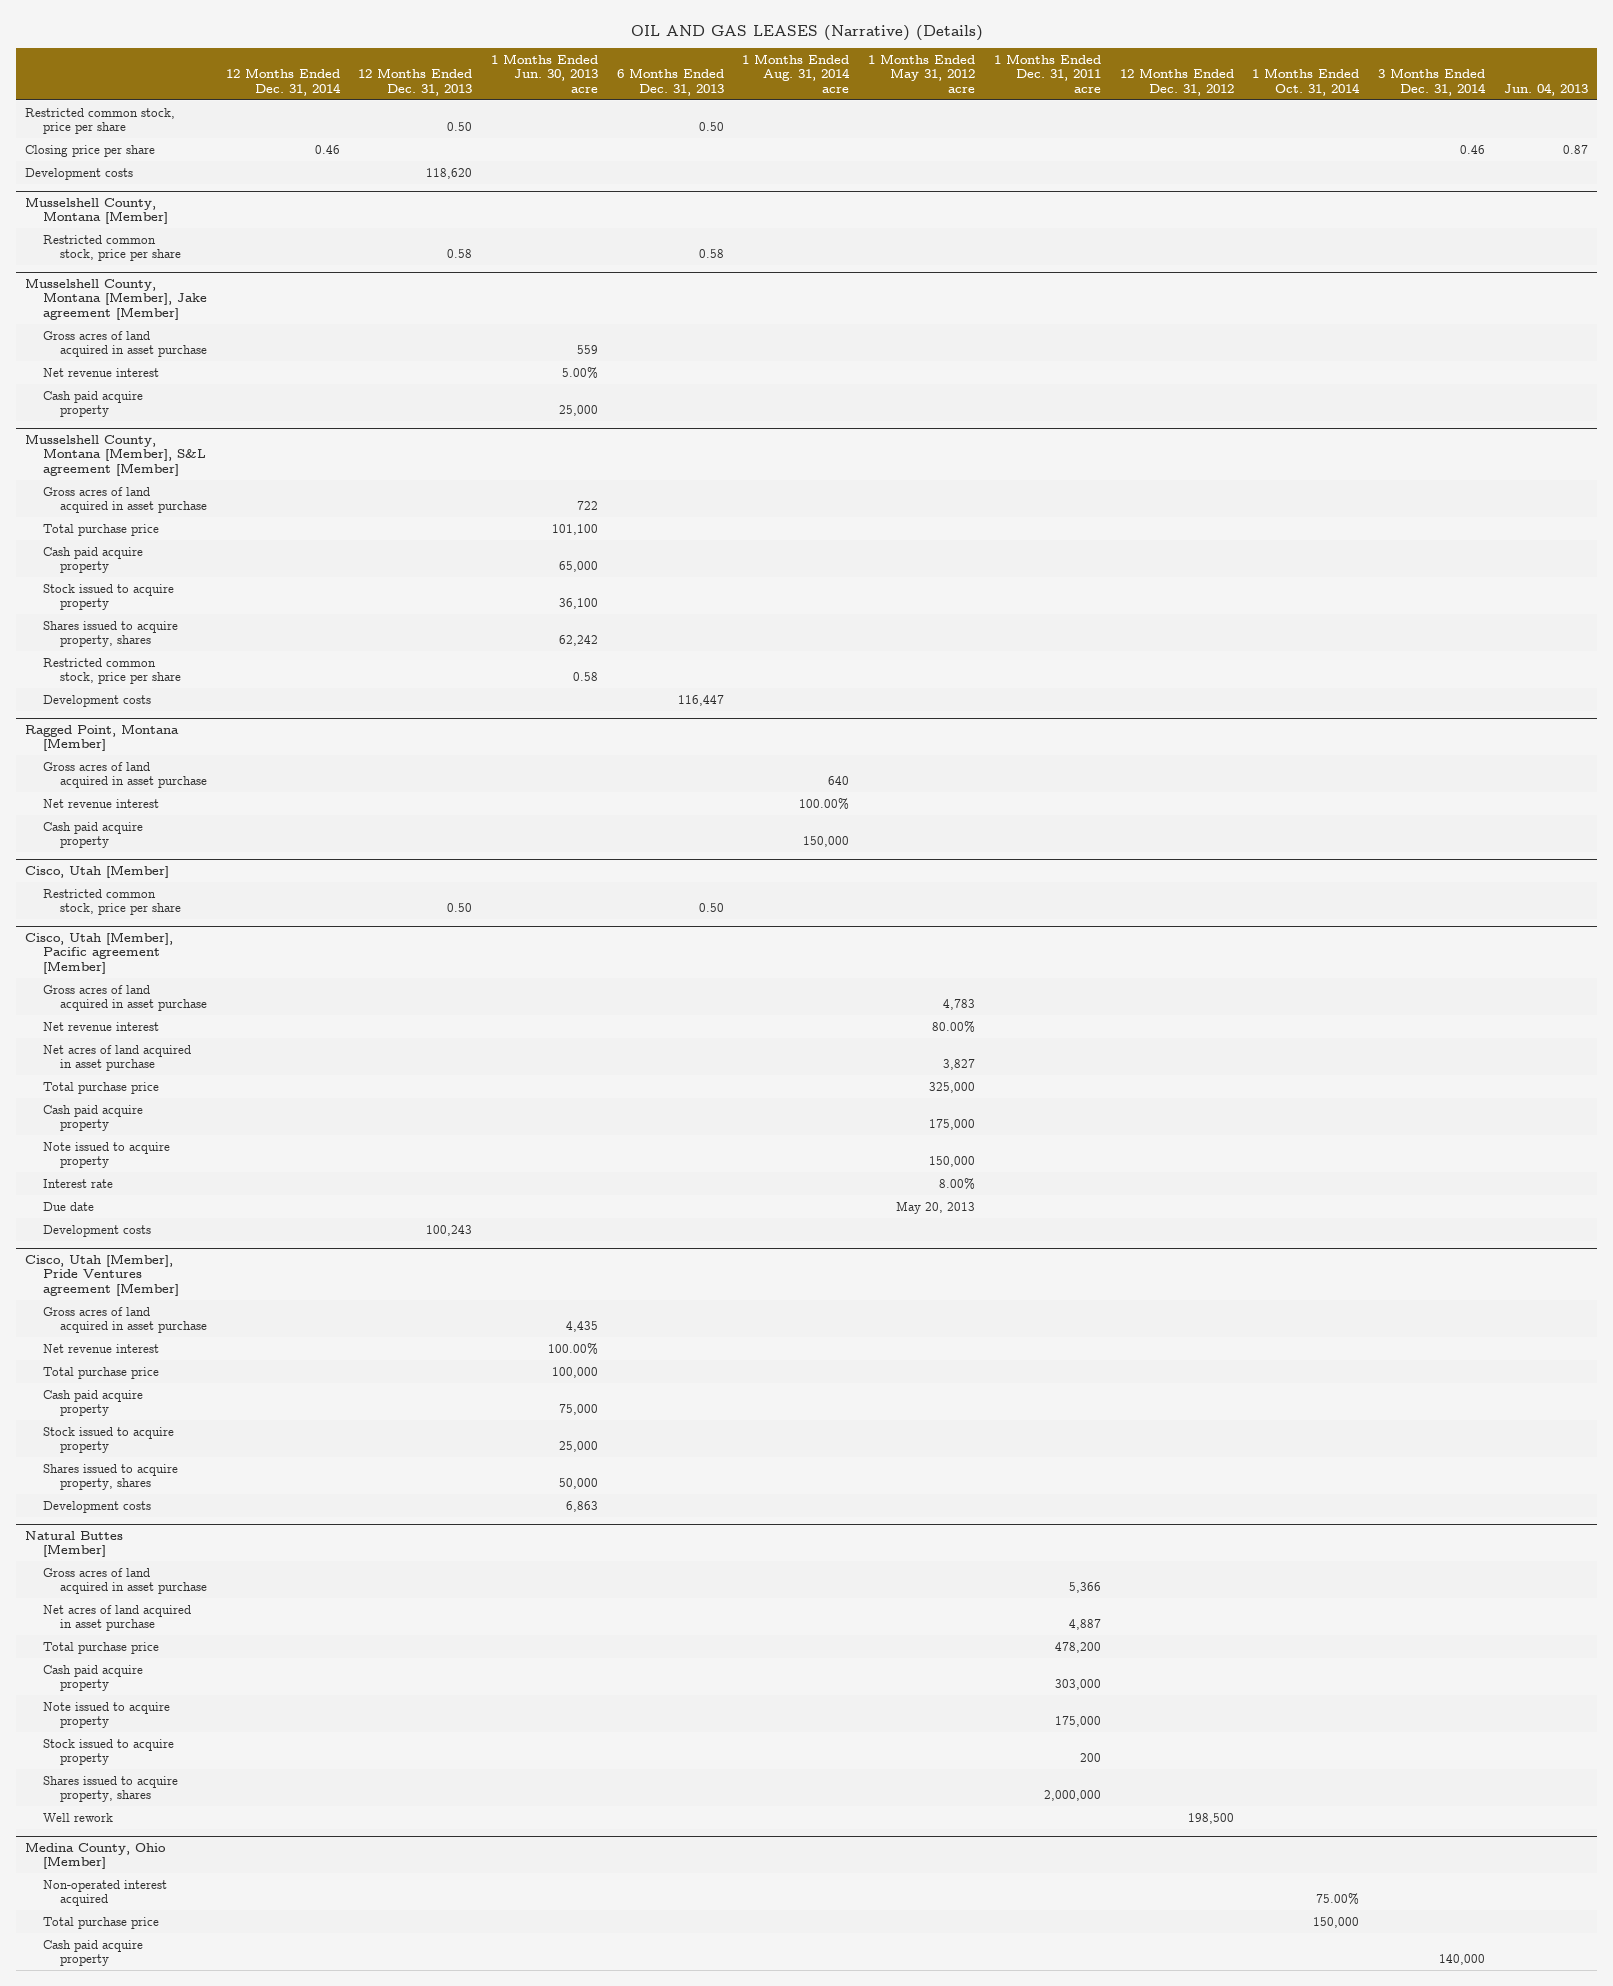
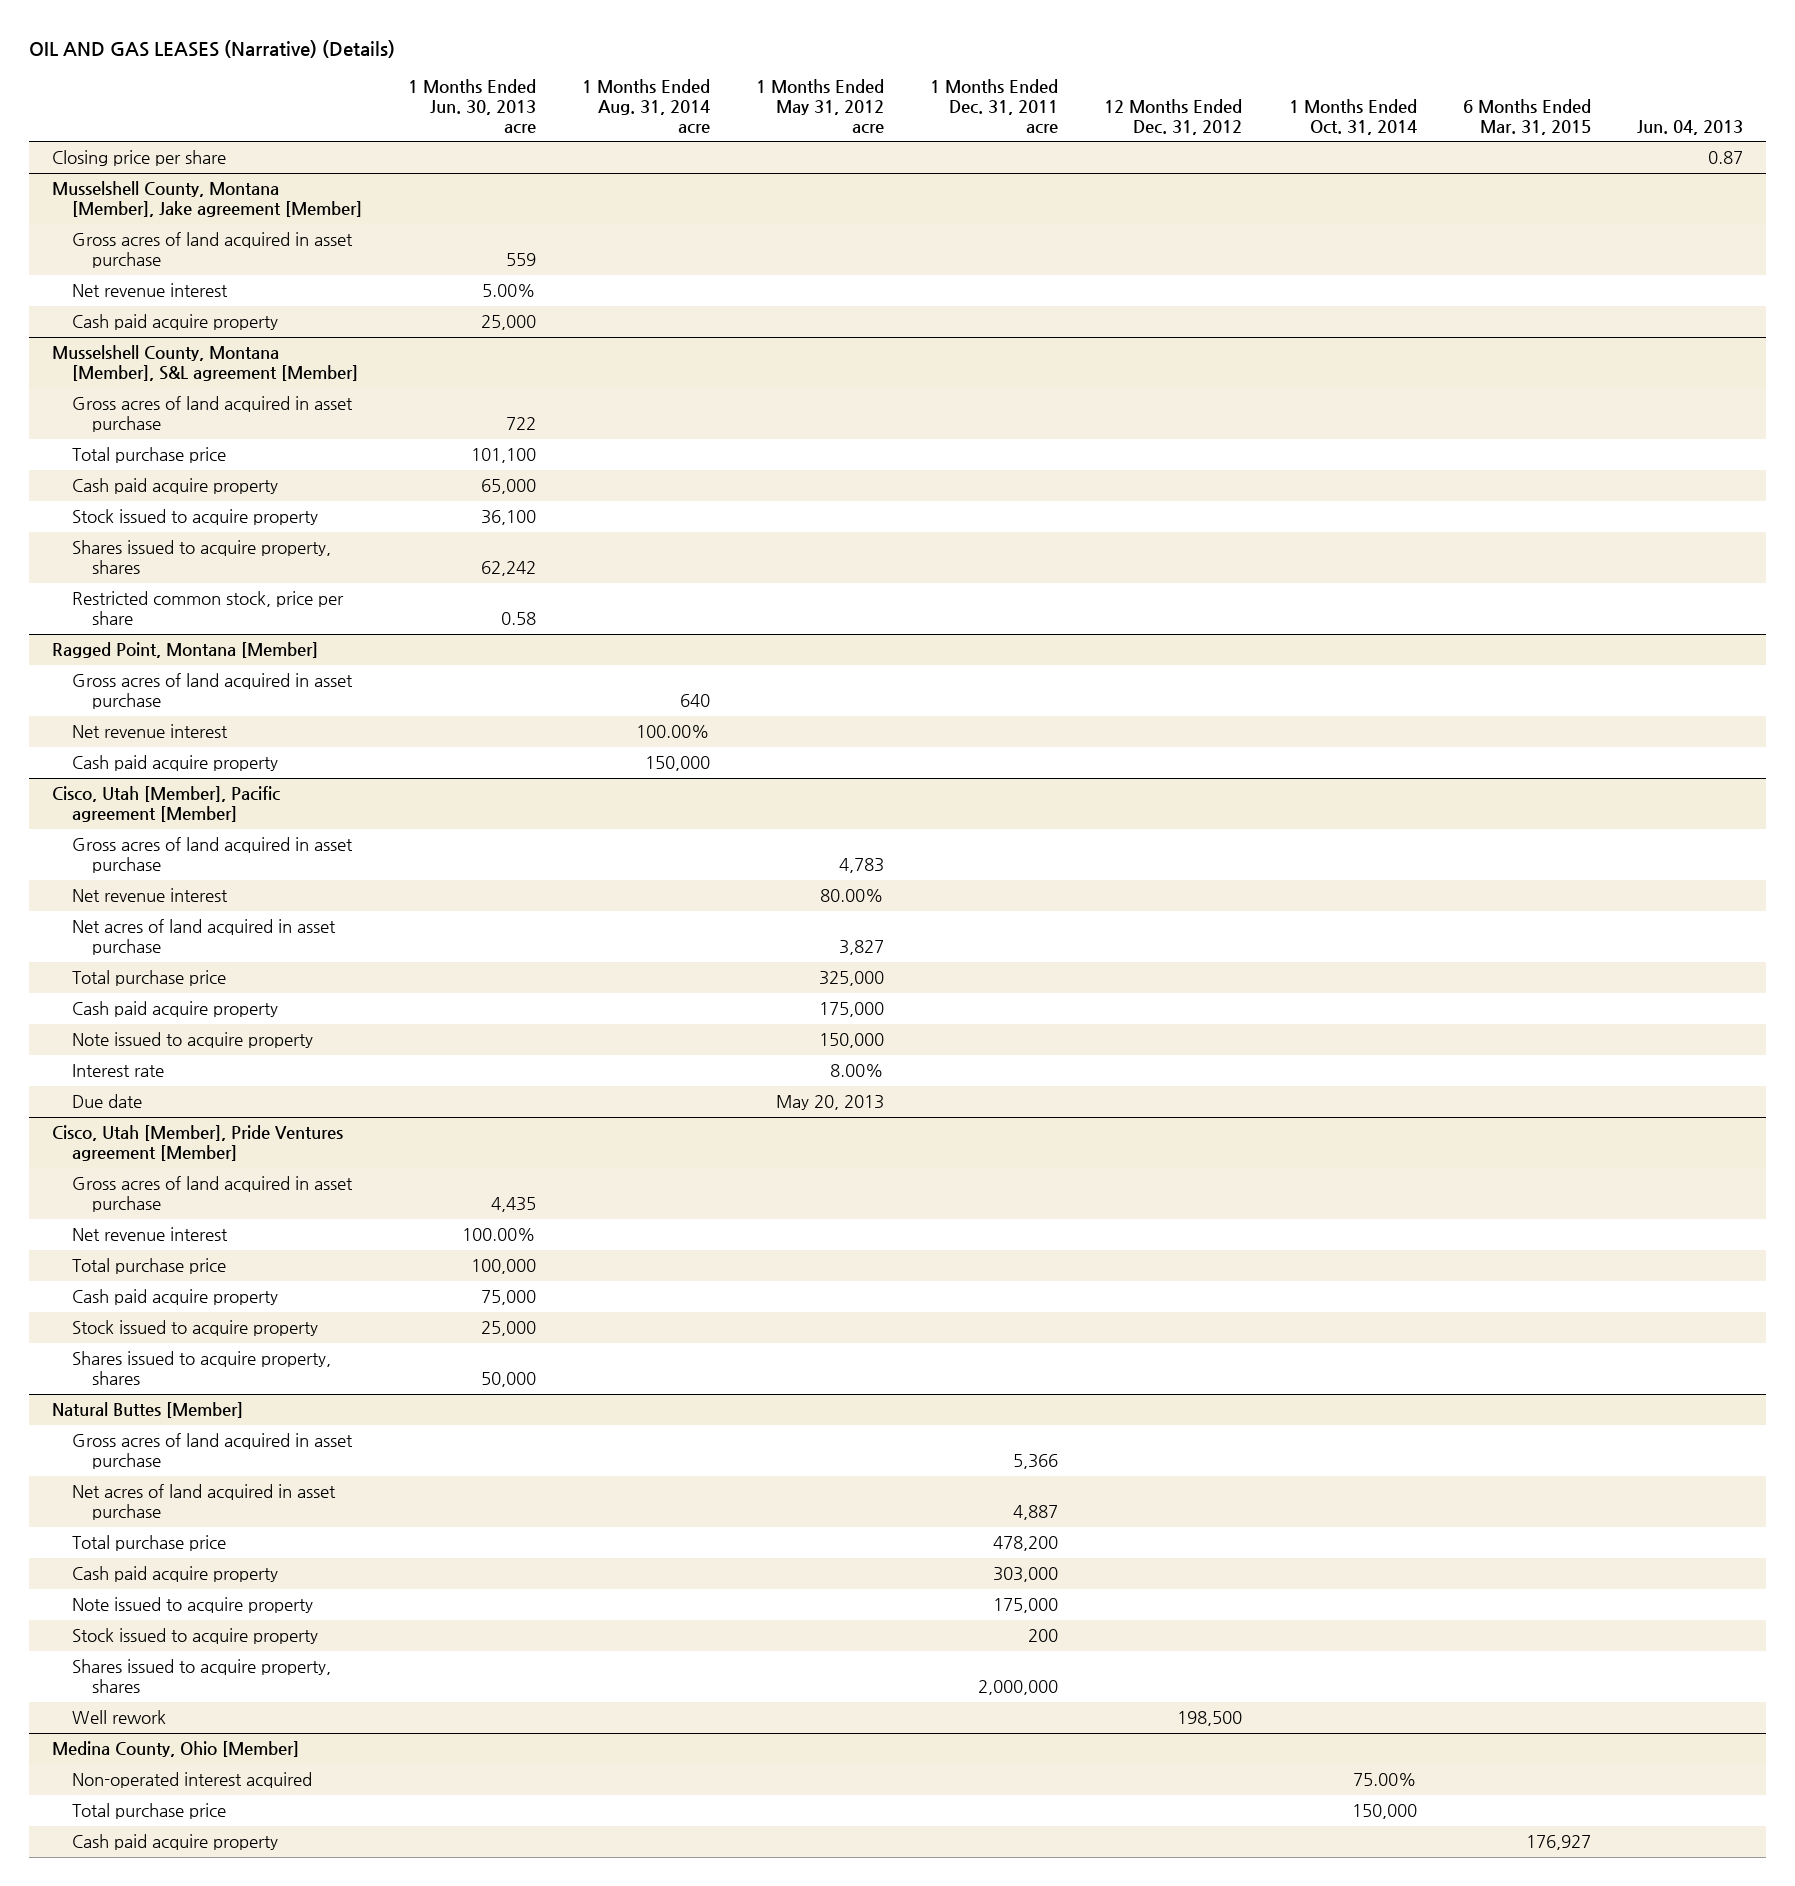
[225,68,341,96] 12 Months Ended Dec. 31, 2014 -> none
[358,68,473,96] 12 Months Ended Dec. 31, 2013 -> none
[616,68,724,96] 6 Months Ended Dec. 31, 2013 -> none
[1378,68,1487,96] 3 Months Ended Dec. 31, 2014 -> none
none -> [1462,98,1591,135] 6 Months Ended Mar. 31, 2015
[25,107,176,135] Restricted common stock, price per share -> none
[25,167,134,180] Development costs -> none
[25,196,168,225] Musselshell County, Montana [Member] -> none
[42,234,181,262] Restricted common stock, price per share -> none
[42,694,151,707] Development costs -> none
[25,864,170,878] Cisco, Utah [Member] -> none
[42,888,181,916] Restricted common stock, price per share -> none
[42,1224,151,1237] Development costs -> none
[42,1500,151,1513] Development costs -> none

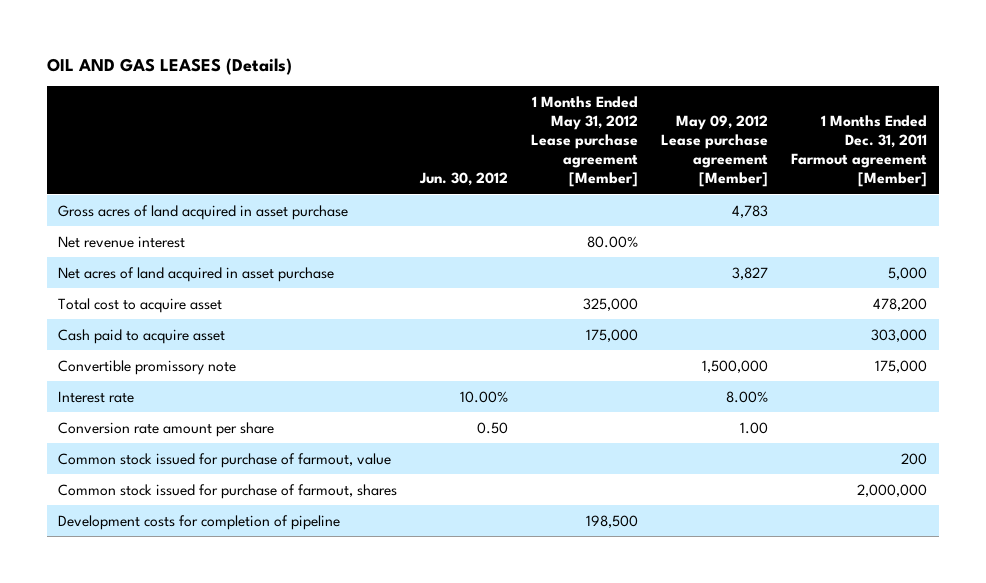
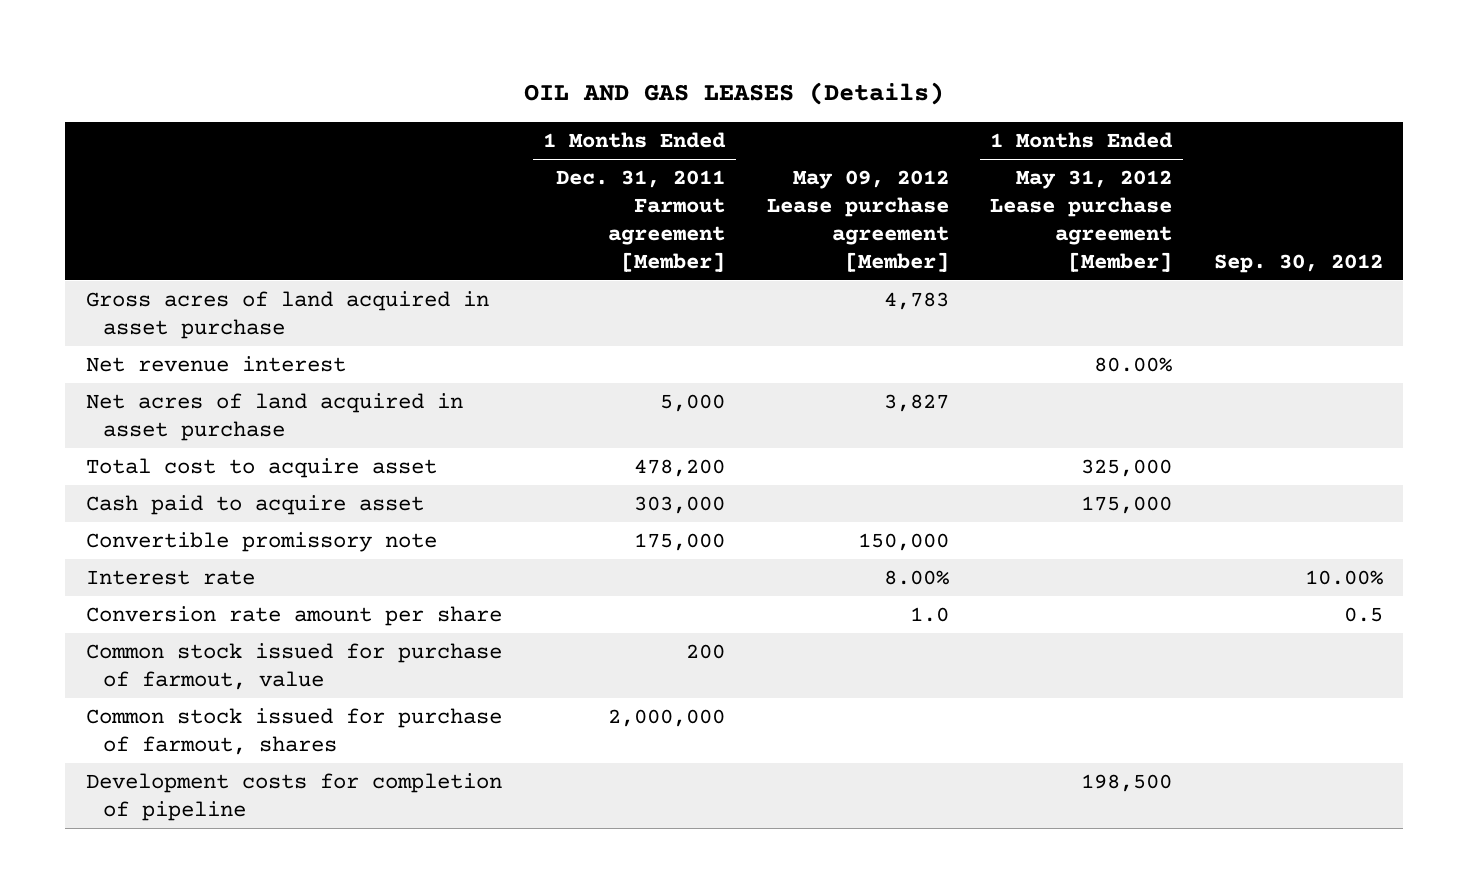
[419,172,509,187] Jun. 30, 2012 -> none
none -> [1213,253,1383,273] Sep. 30, 2012
[702,359,769,373] 1,500,000 -> [857,532,949,551] 150,000
[740,421,769,434] 1.00 -> [909,606,949,622] 1.0

